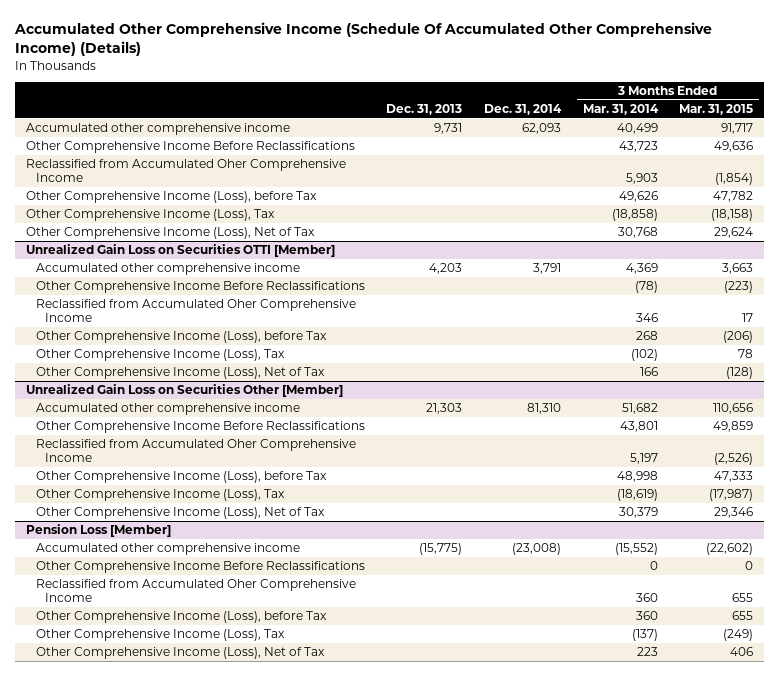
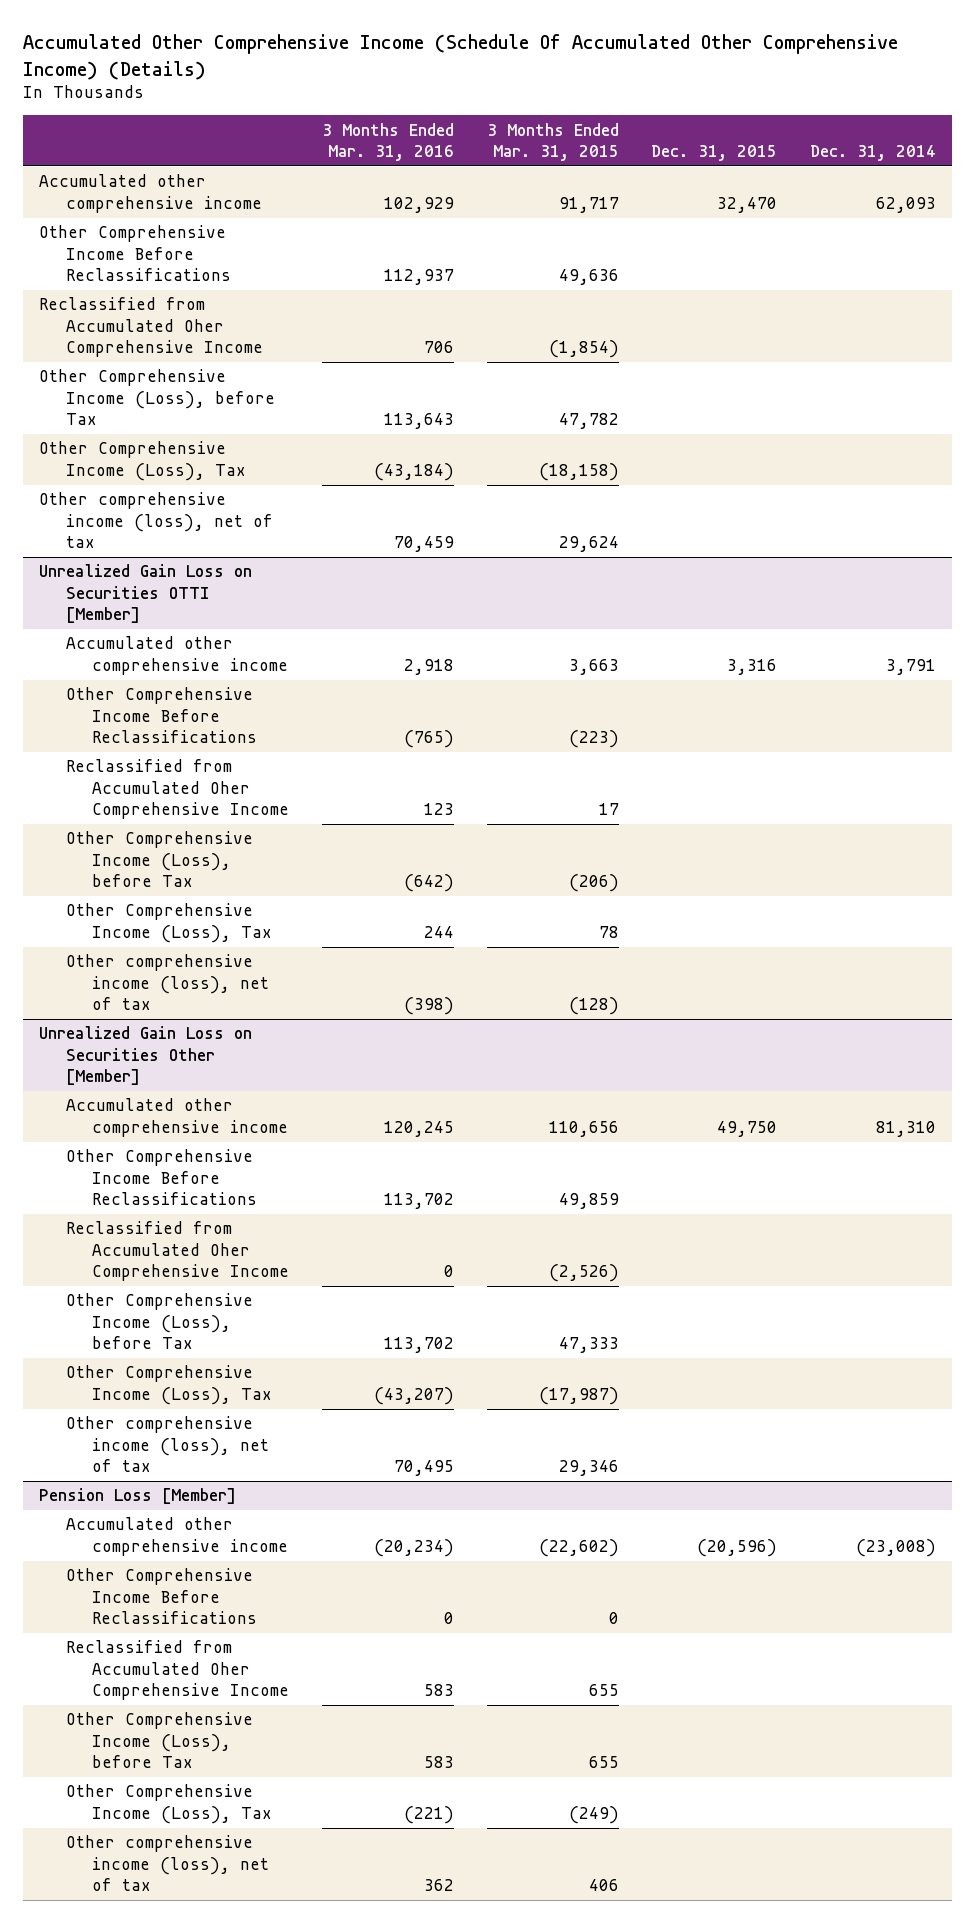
[386,103,463,115] Dec. 31, 2013 -> none
[582,103,659,115] Mar. 31, 2014 -> none
none -> [322,122,455,162] 3 Months Ended Mar. 31, 2016
none -> [651,145,778,162] Dec. 31, 2015
[26,227,316,240] Other Comprehensive Income (Loss), Net of Tax -> [39,492,273,549] Other comprehensive income (loss), net of tax
[35,367,325,380] Other Comprehensive Income (Loss), Net of Tax -> [65,954,270,1011] Other comprehensive income (loss), net of tax
[35,507,325,520] Other Comprehensive Income (Loss), Net of Tax -> [65,1416,270,1473] Other comprehensive income (loss), net of tax
[35,647,325,660] Other Comprehensive Income (Loss), Net of Tax -> [65,1835,270,1892] Other comprehensive income (loss), net of tax

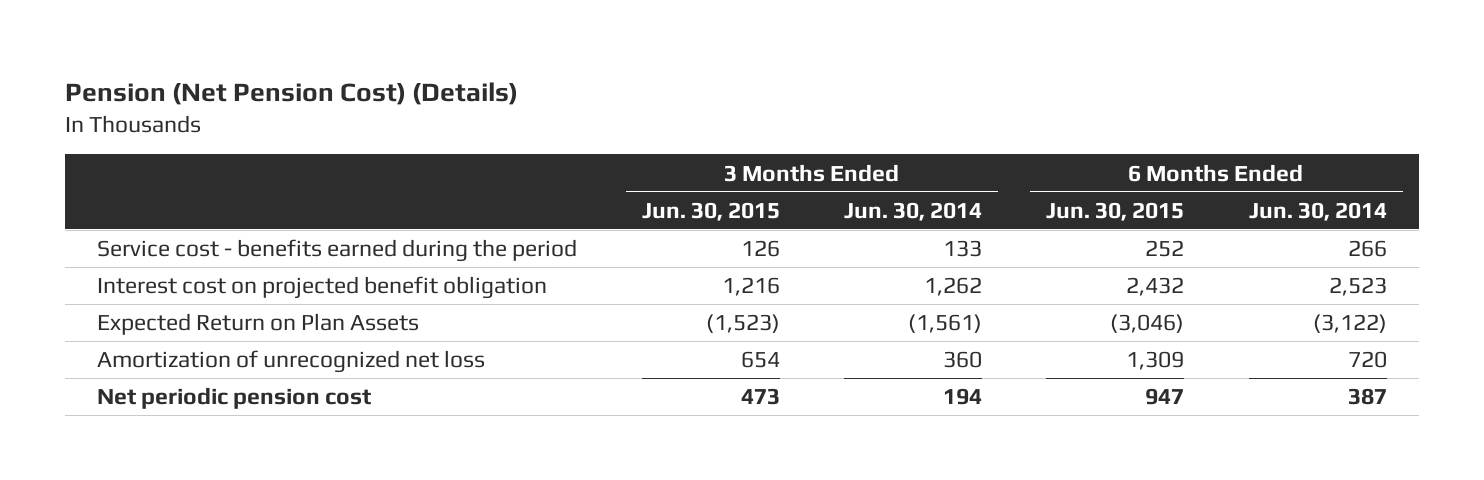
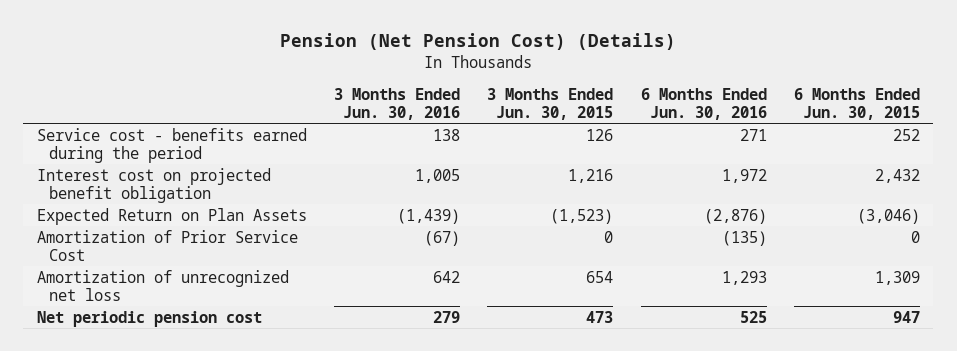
[843,201,982,221] Jun. 30, 2014 -> none
[1248,201,1387,221] Jun. 30, 2014 -> none
none -> [334,87,461,120] 3 Months Ended Jun. 30, 2016
none -> [640,87,767,120] 6 Months Ended Jun. 30, 2016
none -> [36,229,298,261] Amortization of Prior Service Cost

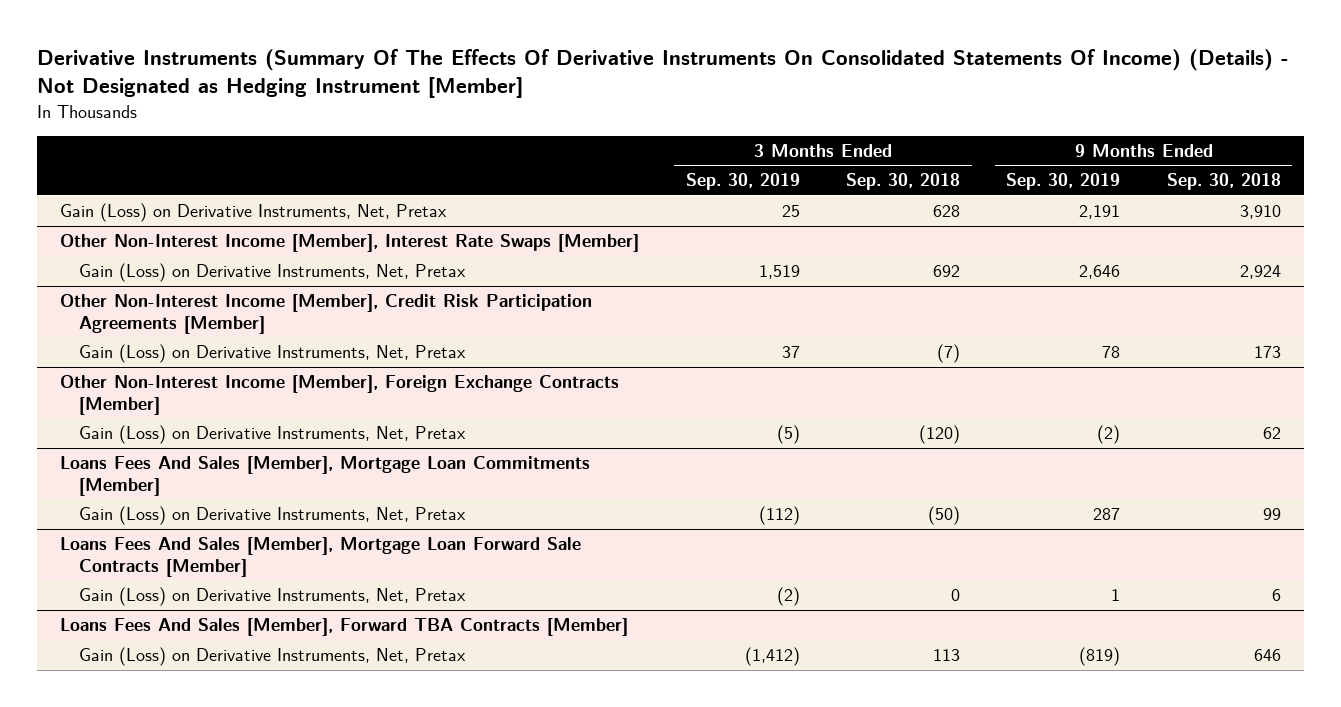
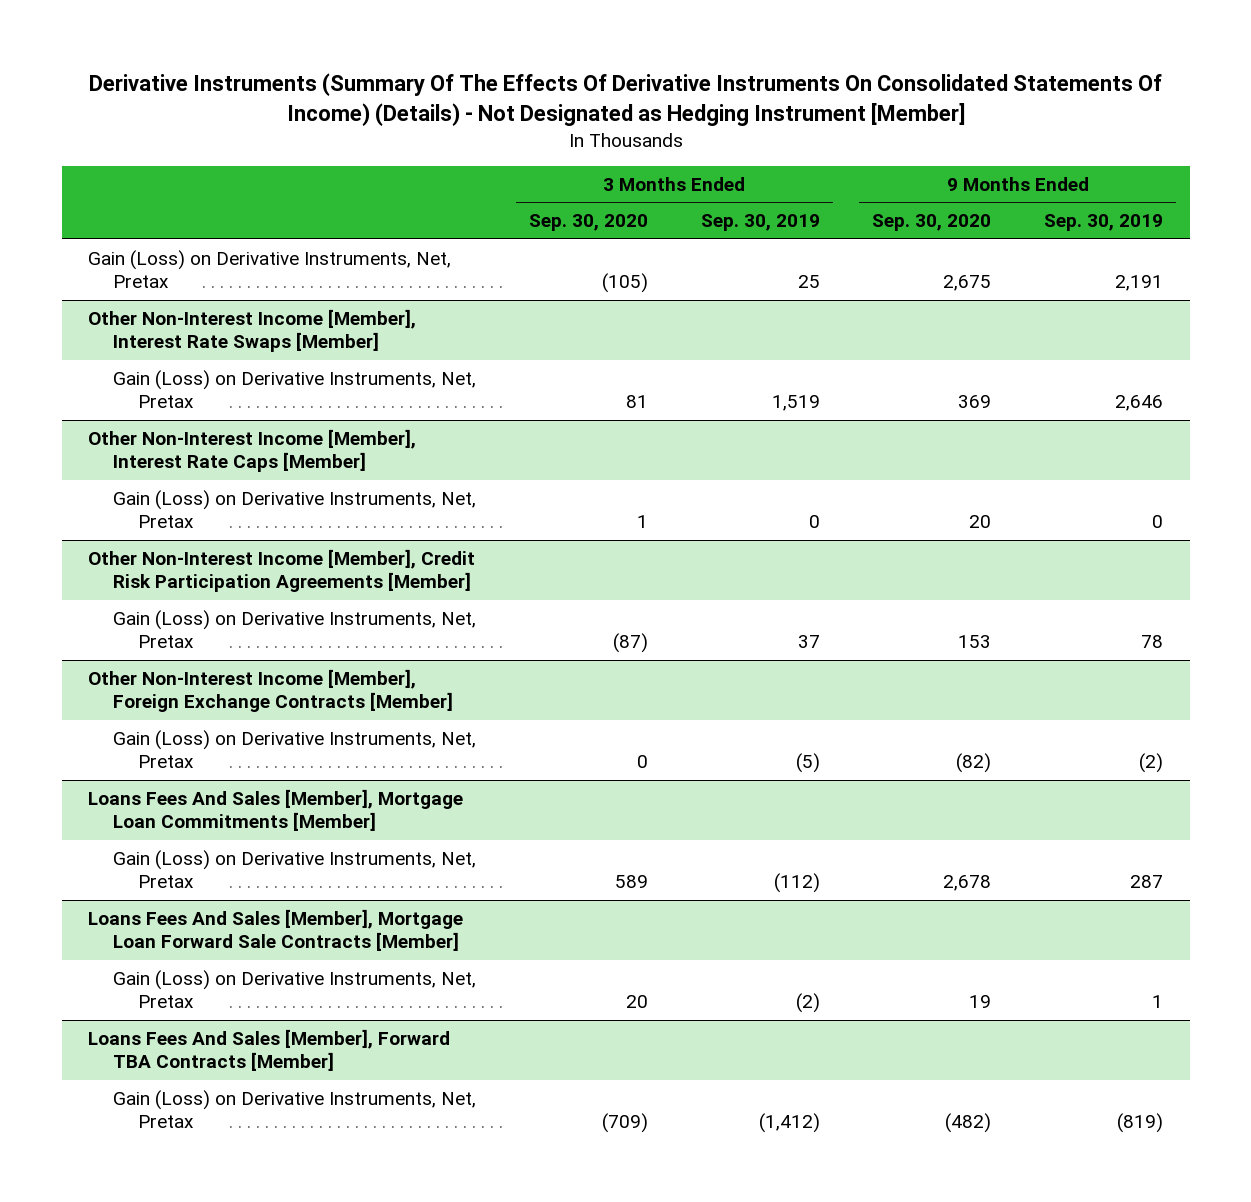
[846,173,961,191] Sep. 30, 2018 -> none
[1166,173,1281,191] Sep. 30, 2018 -> none
none -> [528,214,648,232] Sep. 30, 2020
none -> [872,214,992,232] Sep. 30, 2020
none -> [88,429,417,473] Other Non-Interest Income [Member], Interest Rate Caps [Member]
none -> [113,490,477,529] Gain (Loss) on Derivative Instruments, Net, Pretax

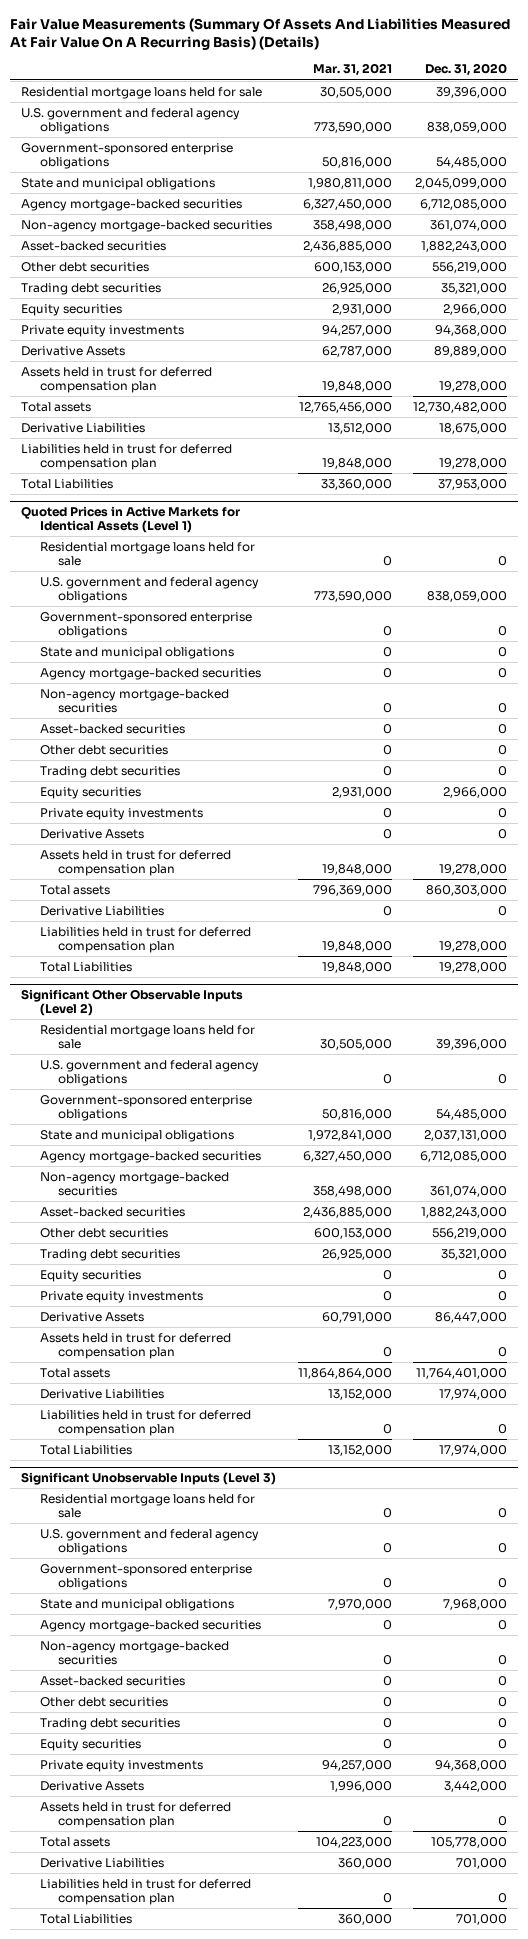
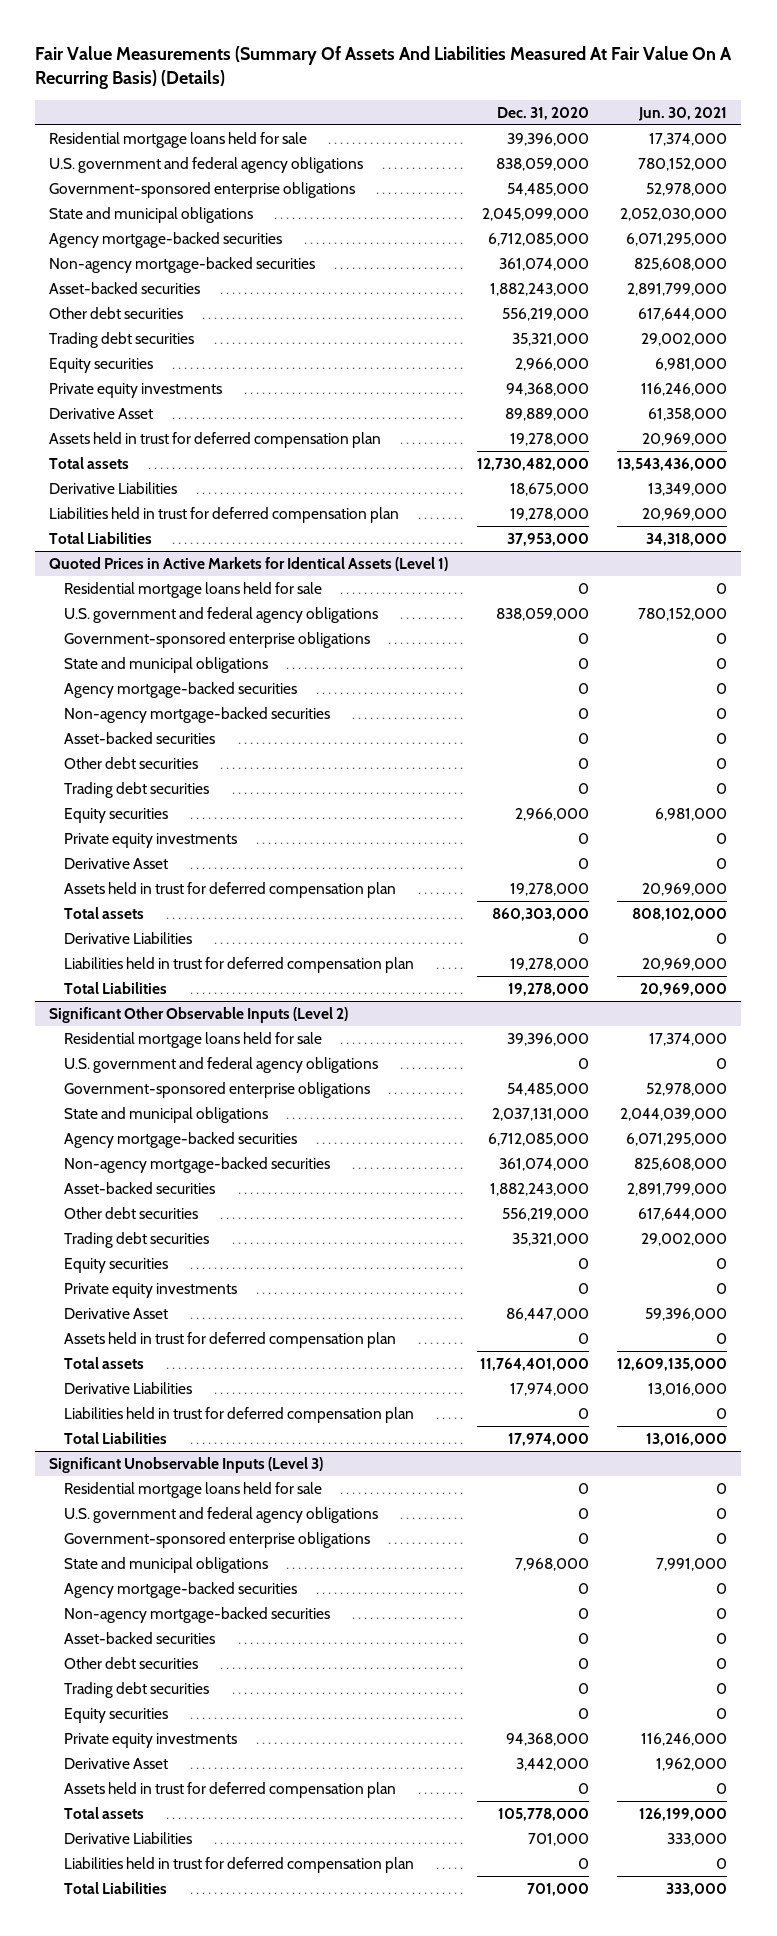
[312,63,392,77] Mar. 31, 2021 -> none
none -> [638,106,728,121] Jun. 30, 2021
[20,345,125,356] Derivative Assets -> [49,408,154,420] Derivative Asset
[39,828,144,839] Derivative Assets -> [63,858,168,870] Derivative Asset
[39,1311,144,1322] Derivative Assets -> [63,1308,168,1320] Derivative Asset
[39,1780,144,1791] Derivative Assets -> [63,1758,168,1770] Derivative Asset

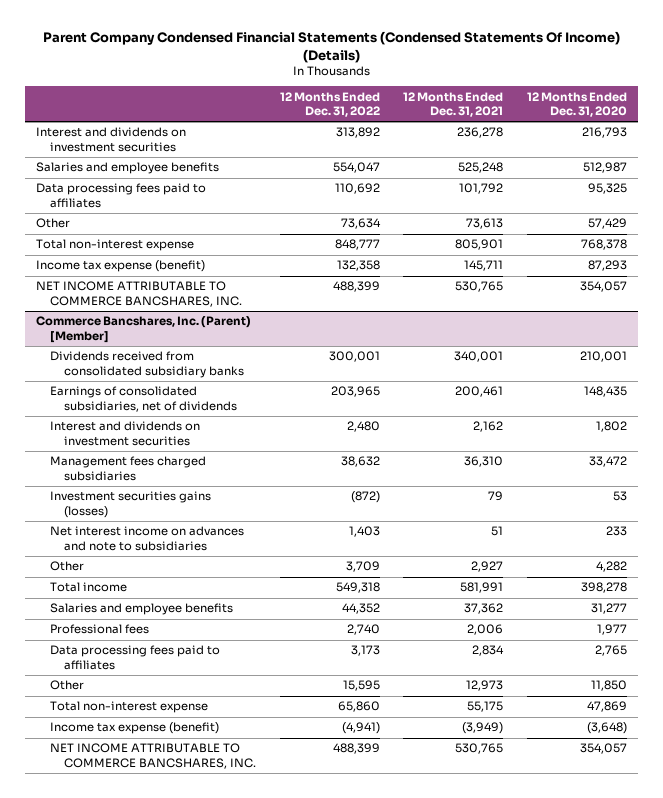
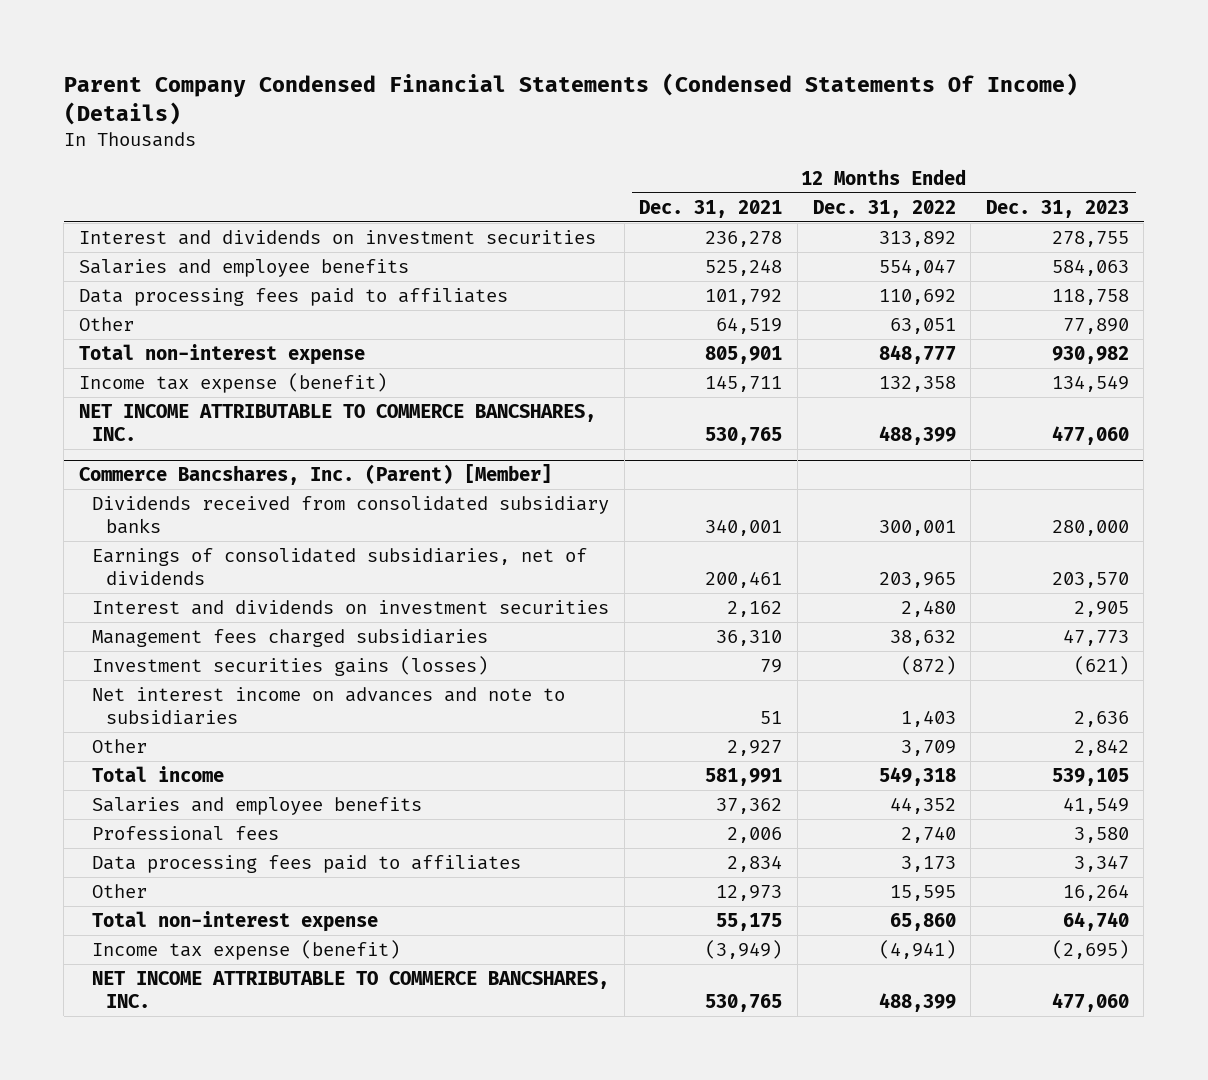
[526,91,627,118] 12 Months Ended Dec. 31, 2020 -> none
none -> [985,199,1129,218] Dec. 31, 2023
[340,218,381,230] 73,634 -> [889,317,956,334] 63,051
[466,218,504,230] 73,613 -> [716,316,783,334] 64,519

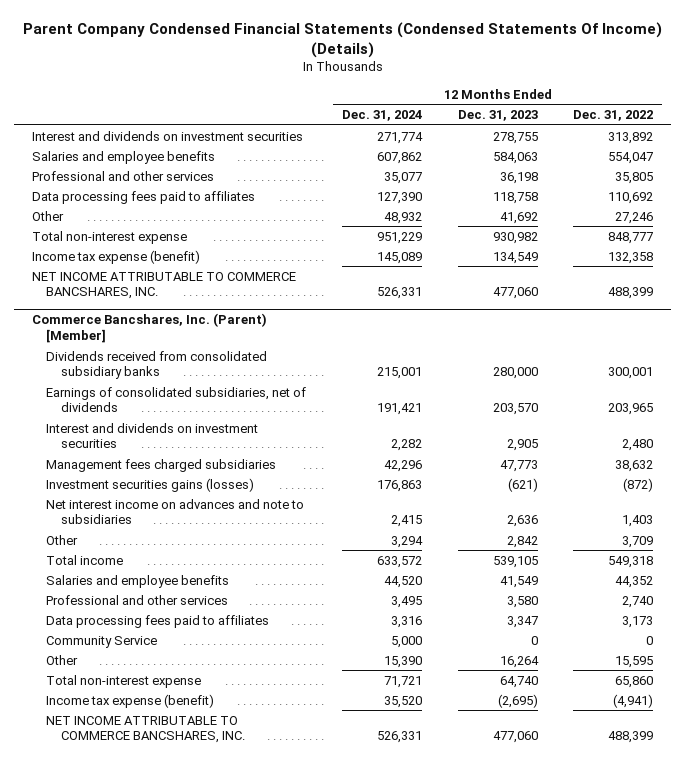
[639,199,783,218] Dec. 31, 2021 -> none
none -> [342,110,423,122] Dec. 31, 2024
none -> [31,170,214,181] Professional and other services
[889,317,956,334] 63,051 -> [615,211,654,224] 27,246
[1062,317,1129,334] 77,890 -> [499,211,538,224] 41,692
[92,825,280,841] Professional fees -> [46,594,229,605] Professional and other services
none -> [46,635,158,648] Community Service

